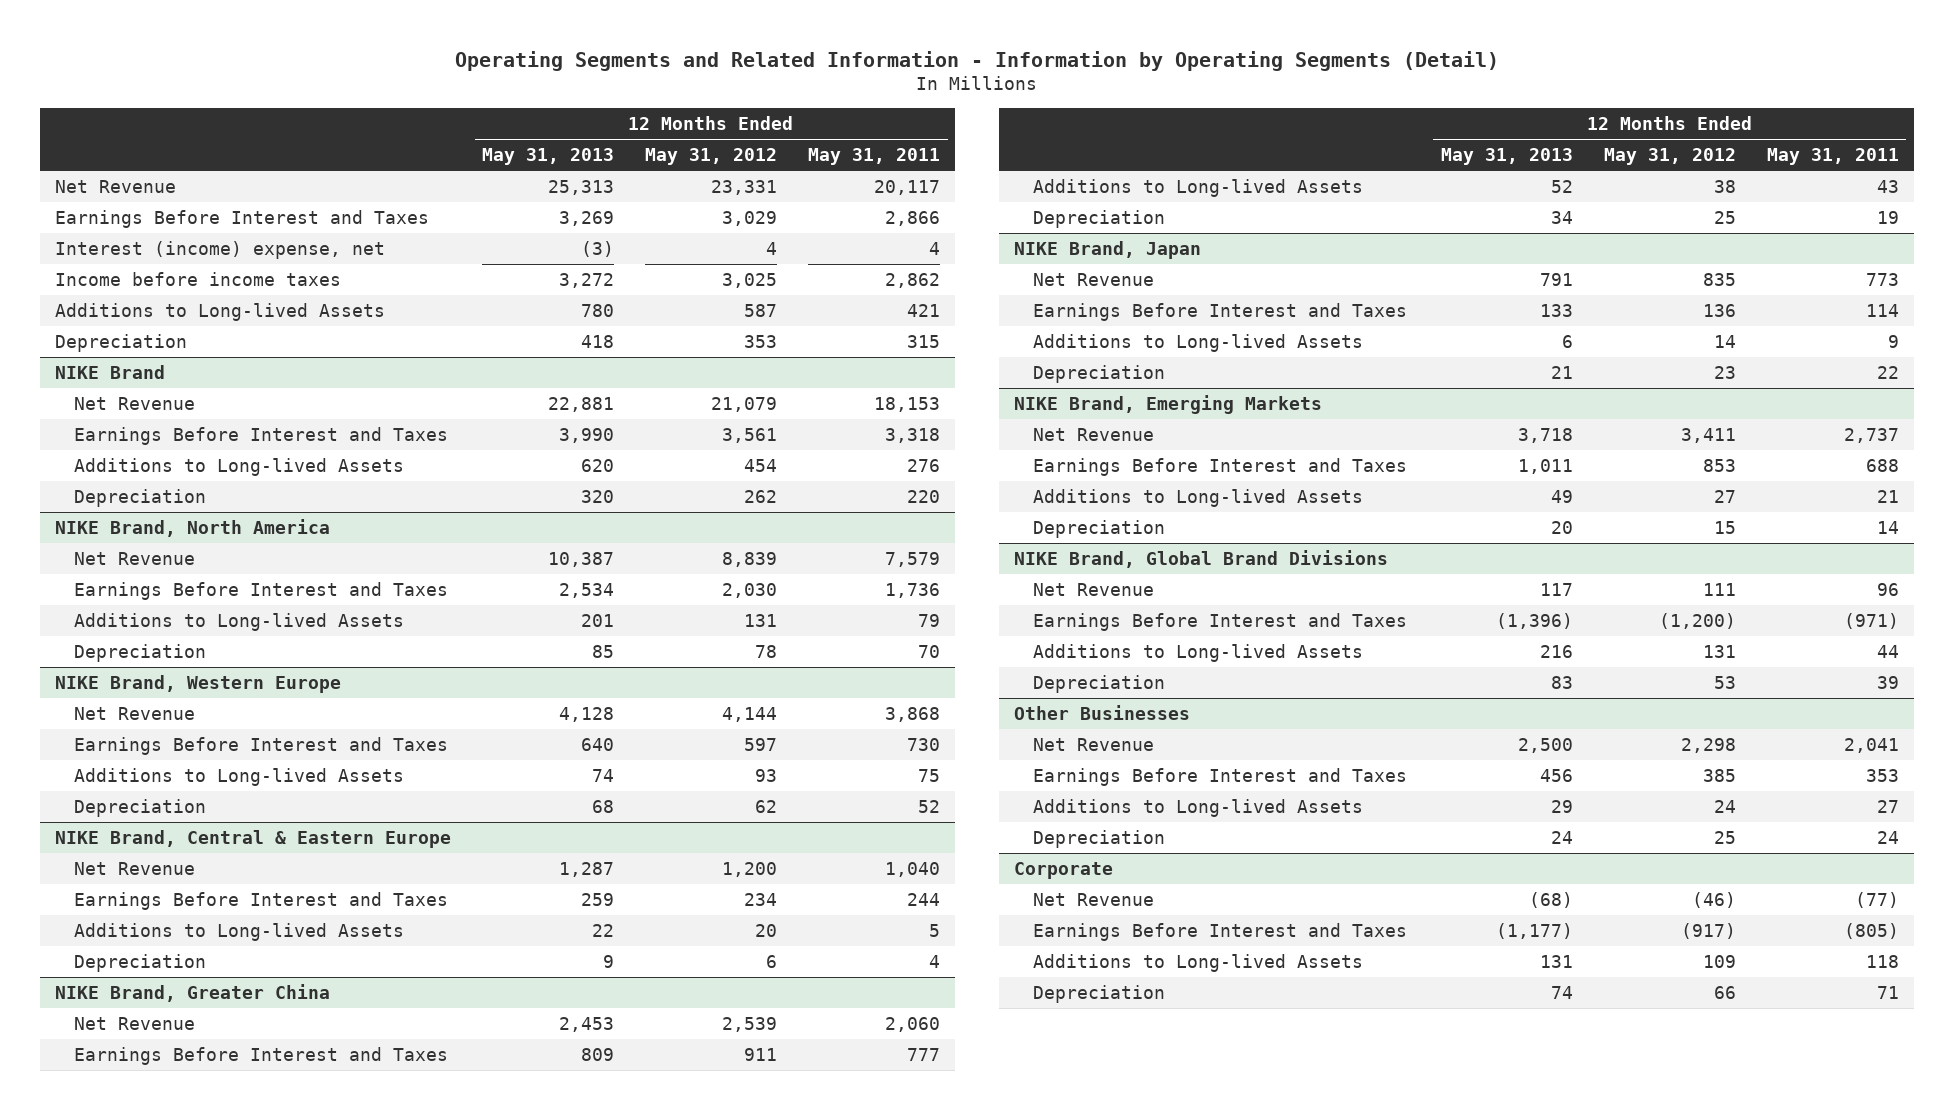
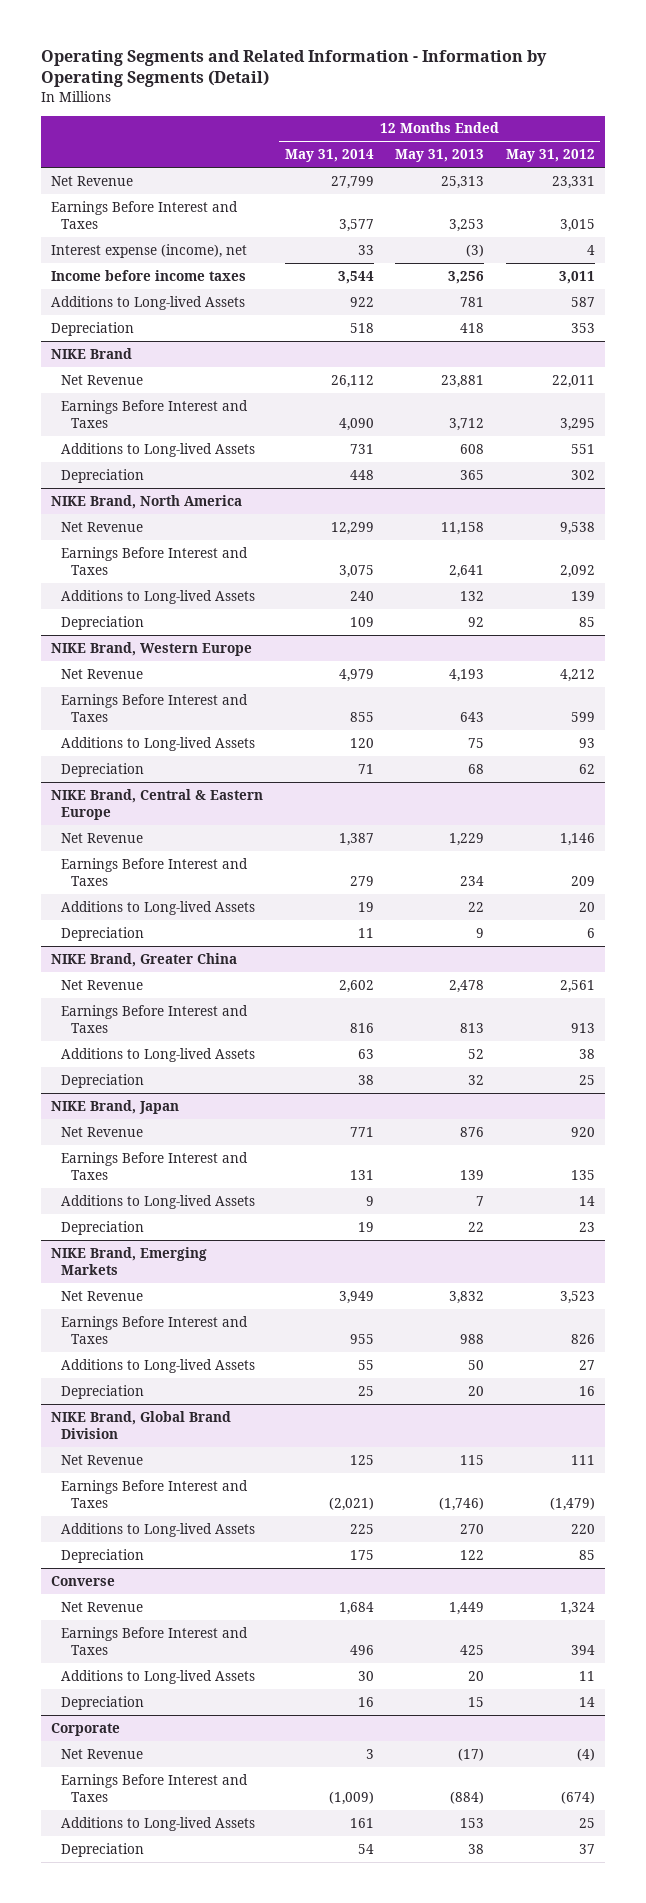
[807,148,940,166] May 31, 2011 -> none
none -> [284,149,374,163] May 31, 2014
[559,210,615,226] 3,269 -> [449,219,485,233] 3,253
[722,210,778,226] 3,029 -> [559,219,595,233] 3,015
[55,240,386,259] Interest (income) expense, net -> [51,243,248,258] Interest expense (income), net
[559,272,615,288] 3,272 -> [448,270,485,284] 3,256
[722,272,778,288] 3,025 -> [558,270,595,284] 3,011
[581,303,615,317] 780 -> [460,296,485,307] 781
[548,396,615,412] 22,881 -> [441,374,485,388] 23,881
[711,396,778,412] 21,079 -> [551,374,595,388] 22,011
[559,427,615,443] 3,990 -> [449,418,485,432] 3,712
[722,427,778,443] 3,561 -> [559,418,595,432] 3,295
[581,458,615,472] 620 -> [460,443,485,454] 608
[744,458,778,472] 454 -> [570,443,595,454] 551
[581,489,615,503] 320 -> [460,469,485,480] 365
[744,489,778,503] 262 -> [570,469,595,480] 302
[548,551,615,567] 10,387 -> [441,521,485,535] 11,158
[722,551,778,567] 8,839 -> [559,521,595,535] 9,538
[559,582,615,598] 2,534 -> [449,565,485,579] 2,641
[722,582,778,598] 2,030 -> [559,565,595,579] 2,092
[581,613,615,627] 201 -> [460,590,485,601] 132
[744,613,778,627] 131 -> [570,590,595,601] 139
[592,644,615,658] 85 -> [468,616,485,627] 92
[755,644,778,658] 78 -> [578,616,595,627] 85
[559,706,615,722] 4,128 -> [449,668,485,682] 4,193
[722,706,778,722] 4,144 -> [559,668,595,682] 4,212
[581,737,615,751] 640 -> [460,712,485,723] 643
[744,737,778,751] 597 -> [570,712,595,723] 599
[592,768,615,782] 74 -> [468,737,485,748] 75
[559,861,615,877] 1,287 -> [449,832,485,846] 1,229
[722,861,778,877] 1,200 -> [559,832,595,846] 1,146
[581,892,615,906] 259 -> [460,876,485,887] 234
[744,892,778,906] 234 -> [570,876,595,887] 209
[559,1016,615,1032] 2,453 -> [449,979,485,993] 2,478
[722,1016,778,1032] 2,539 -> [559,979,595,993] 2,561
[581,1047,615,1061] 809 -> [460,1023,485,1034] 813
[744,1047,778,1061] 911 -> [570,1023,595,1034] 913
[1550,210,1573,224] 34 -> [468,1074,485,1085] 32
[1539,272,1573,286] 791 -> [460,1126,485,1137] 876
[1702,272,1736,286] 835 -> [570,1126,595,1137] 920
[1539,303,1573,317] 133 -> [460,1170,485,1181] 139
[1702,303,1736,317] 136 -> [570,1170,595,1181] 135
[1561,334,1573,348] 6 -> [476,1195,485,1206] 7
[1550,365,1573,379] 21 -> [468,1221,485,1232] 22
[1014,704,1191,720] Other Businesses -> none
[1517,427,1573,443] 3,718 -> [449,1290,485,1304] 3,832
[1680,427,1736,443] 3,411 -> [559,1290,595,1304] 3,523
[1517,458,1573,474] 1,011 -> [460,1334,485,1345] 988
[1702,458,1736,472] 853 -> [570,1334,595,1345] 826
[1550,489,1573,503] 49 -> [468,1359,485,1370] 50
[1713,520,1736,534] 15 -> [578,1385,595,1396] 16
[1014,549,1389,568] NIKE Brand, Global Brand Divisions -> [51,1410,232,1440] NIKE Brand, Global Brand Division
[1539,582,1573,596] 117 -> [460,1454,485,1465] 115
[1495,612,1573,629] (1,396) -> [439,1497,485,1512] (1,746)
[1658,612,1736,629] (1,200) -> [549,1497,595,1512] (1,479)
[1539,644,1573,658] 216 -> [460,1523,485,1534] 270
[1702,644,1736,658] 131 -> [570,1523,595,1534] 220
[1550,675,1573,689] 83 -> [460,1549,485,1560] 122
[1713,675,1736,689] 53 -> [578,1549,595,1560] 85
none -> [51,1575,116,1586] Converse
[1517,737,1573,753] 2,500 -> [449,1601,485,1615] 1,449
[1680,737,1736,753] 2,298 -> [559,1601,595,1615] 1,324
[1539,768,1573,782] 456 -> [460,1645,485,1656] 425
[1702,768,1736,782] 385 -> [570,1645,595,1656] 394
[1550,799,1573,813] 29 -> [468,1670,485,1681] 20
[1713,799,1736,813] 24 -> [578,1670,595,1681] 11
[1550,830,1573,844] 24 -> [468,1696,485,1707] 15
[1713,830,1736,844] 25 -> [578,1696,595,1707] 14
[1528,891,1573,908] (68) -> [458,1747,485,1761] (17)
[1691,891,1736,908] (46) -> [576,1747,595,1761] (4)
[1495,922,1573,939] (1,177) -> [450,1791,485,1805] (884)
[1680,922,1736,939] (917) -> [560,1791,595,1805] (674)
[1539,954,1573,968] 131 -> [460,1817,485,1828] 153
[1702,954,1736,968] 109 -> [578,1817,595,1828] 25
[1550,985,1573,999] 74 -> [468,1843,485,1854] 38
[1713,985,1736,999] 66 -> [578,1843,595,1854] 37

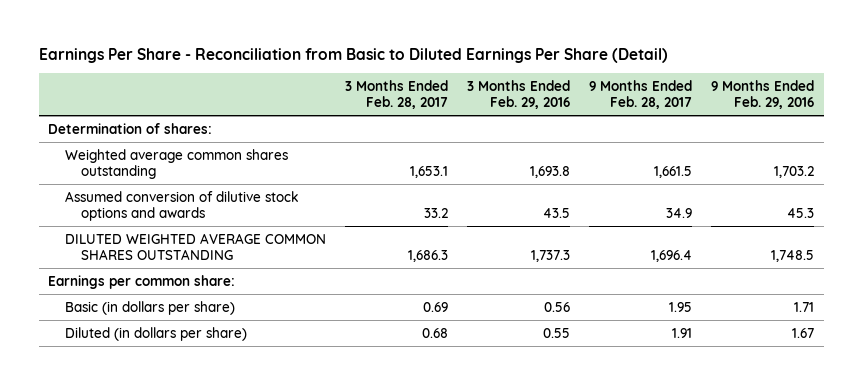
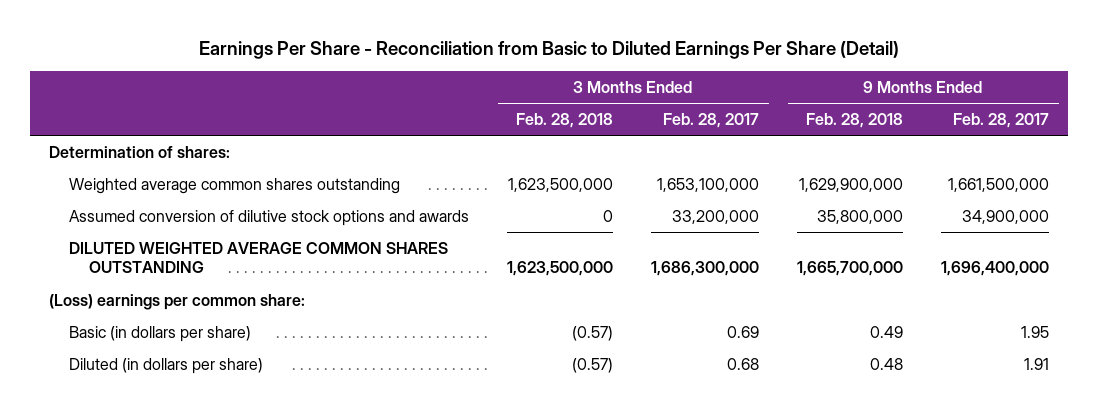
[467,79,571,109] 3 Months Ended Feb. 29, 2016 -> none
[711,79,815,109] 9 Months Ended Feb. 29, 2016 -> none
none -> [516,113,614,129] Feb. 28, 2018
none -> [806,113,904,129] Feb. 28, 2018
[409,166,448,179] 1,653.1 -> [657,177,760,192] 1,653,100,000
[654,166,693,179] 1,661.5 -> [948,177,1050,192] 1,661,500,000
[423,208,448,219] 33.2 -> [672,209,760,224] 33,200,000
[666,208,693,219] 34.9 -> [962,209,1050,224] 34,900,000
[407,250,448,263] 1,686.3 -> [651,261,760,277] 1,686,300,000
[651,250,693,263] 1,696.4 -> [941,261,1050,277] 1,696,400,000
[48,274,236,289] Earnings per common share: -> [49,293,306,310] (Loss) earnings per common share:

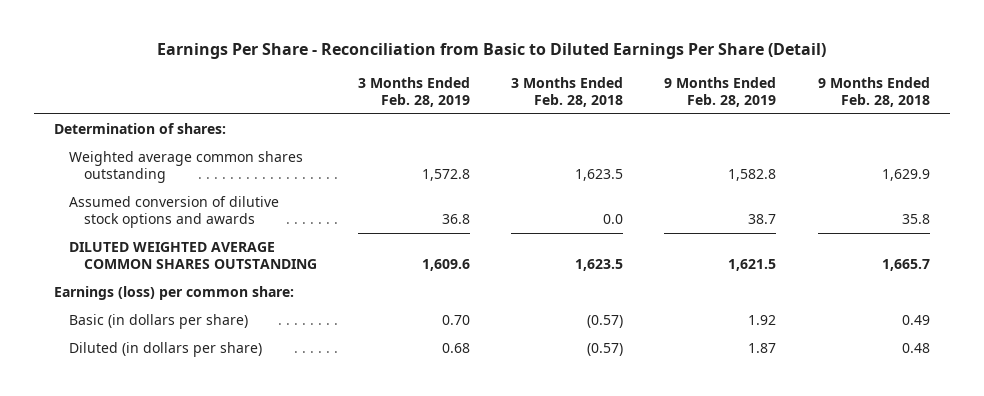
[663,113,760,129] Feb. 28, 2017 -> none
[953,113,1050,129] Feb. 28, 2017 -> none
none -> [358,76,471,107] 3 Months Ended Feb. 28, 2019
none -> [664,76,777,107] 9 Months Ended Feb. 28, 2019
[508,177,614,192] 1,623,500,000 -> [575,168,624,181] 1,623.5
[799,177,904,192] 1,629,900,000 -> [881,168,930,181] 1,629.9
[603,209,614,222] 0 -> [603,213,624,224] 0.0
[817,209,904,224] 35,800,000 -> [901,213,930,224] 35.8
[507,261,614,277] 1,623,500,000 -> [575,258,624,271] 1,623.5
[797,261,904,277] 1,665,700,000 -> [881,258,930,271] 1,665.7
[49,293,306,310] (Loss) earnings per common share: -> [54,285,295,300] Earnings (loss) per common share:

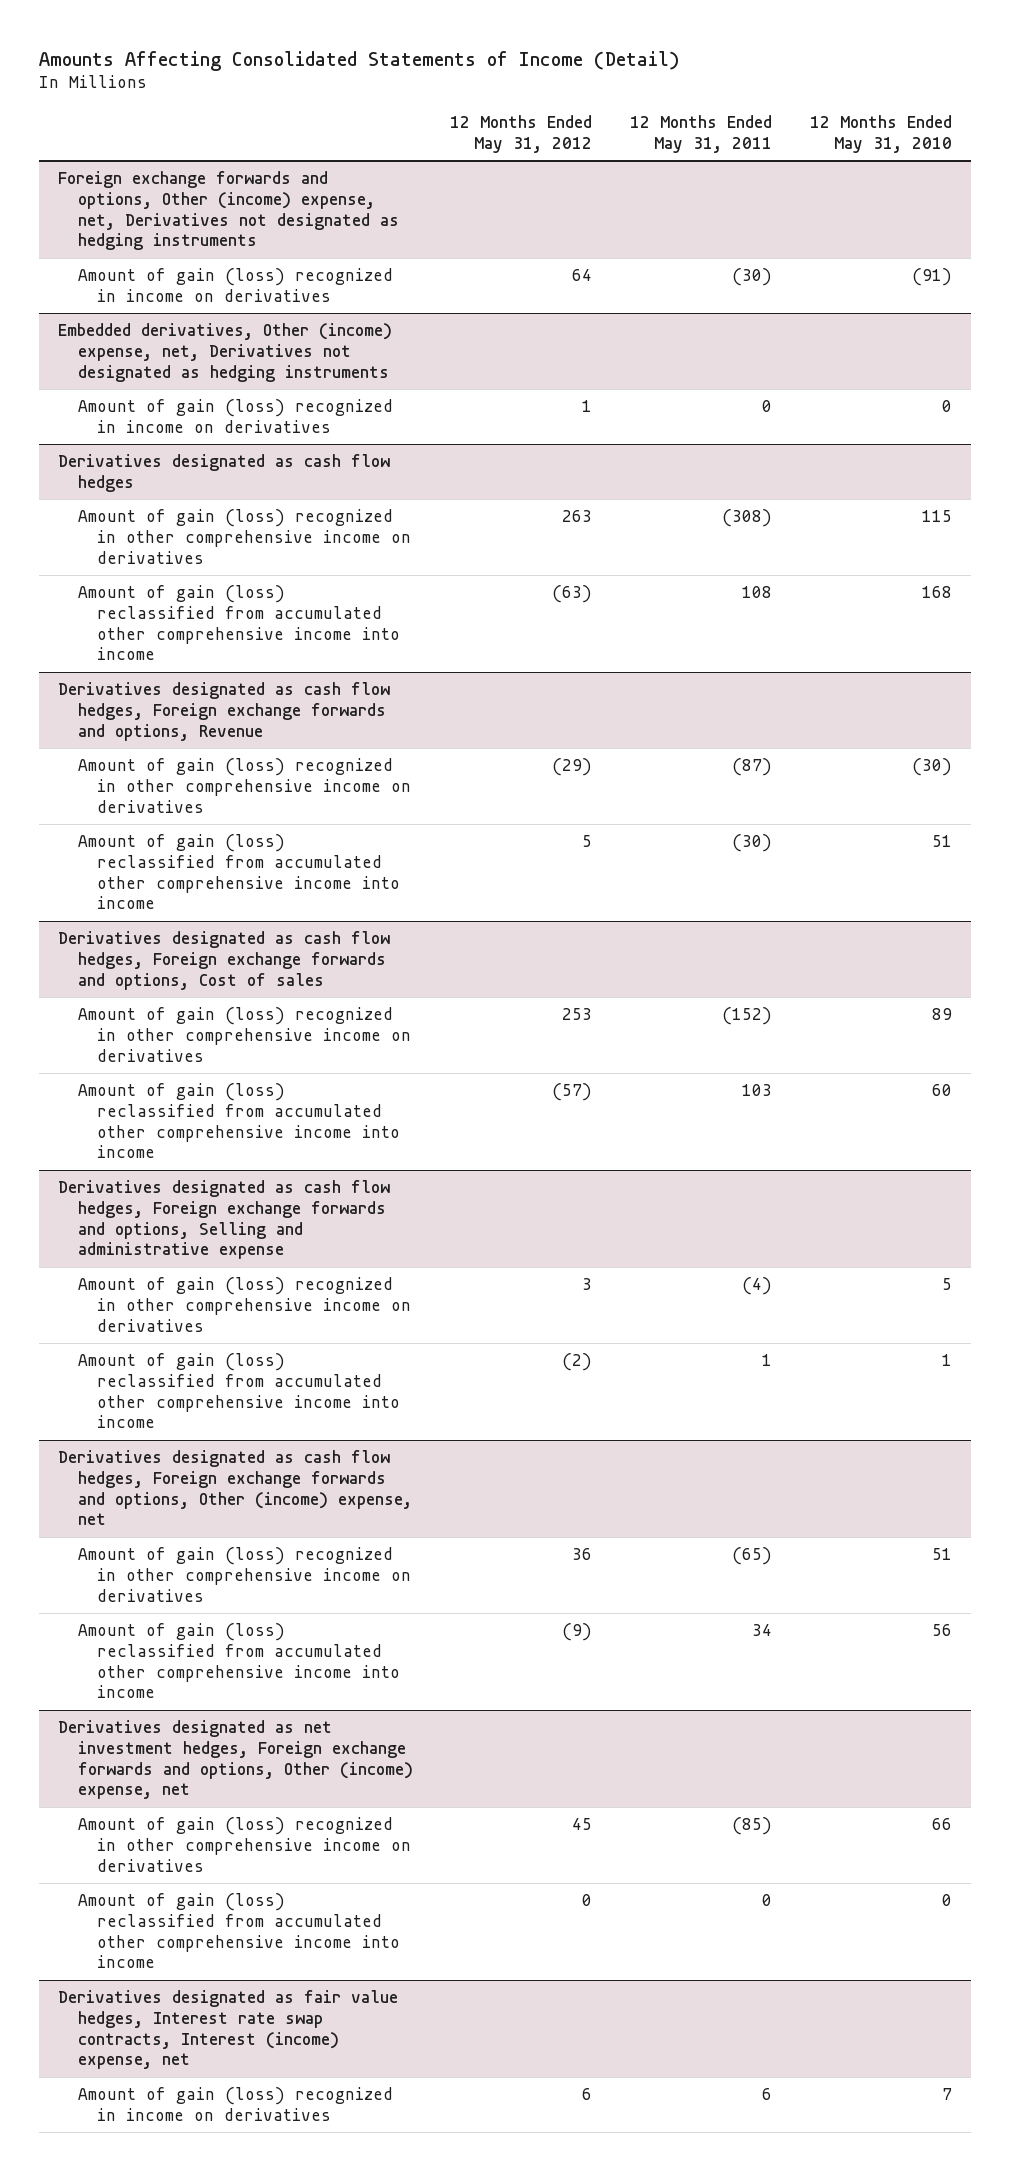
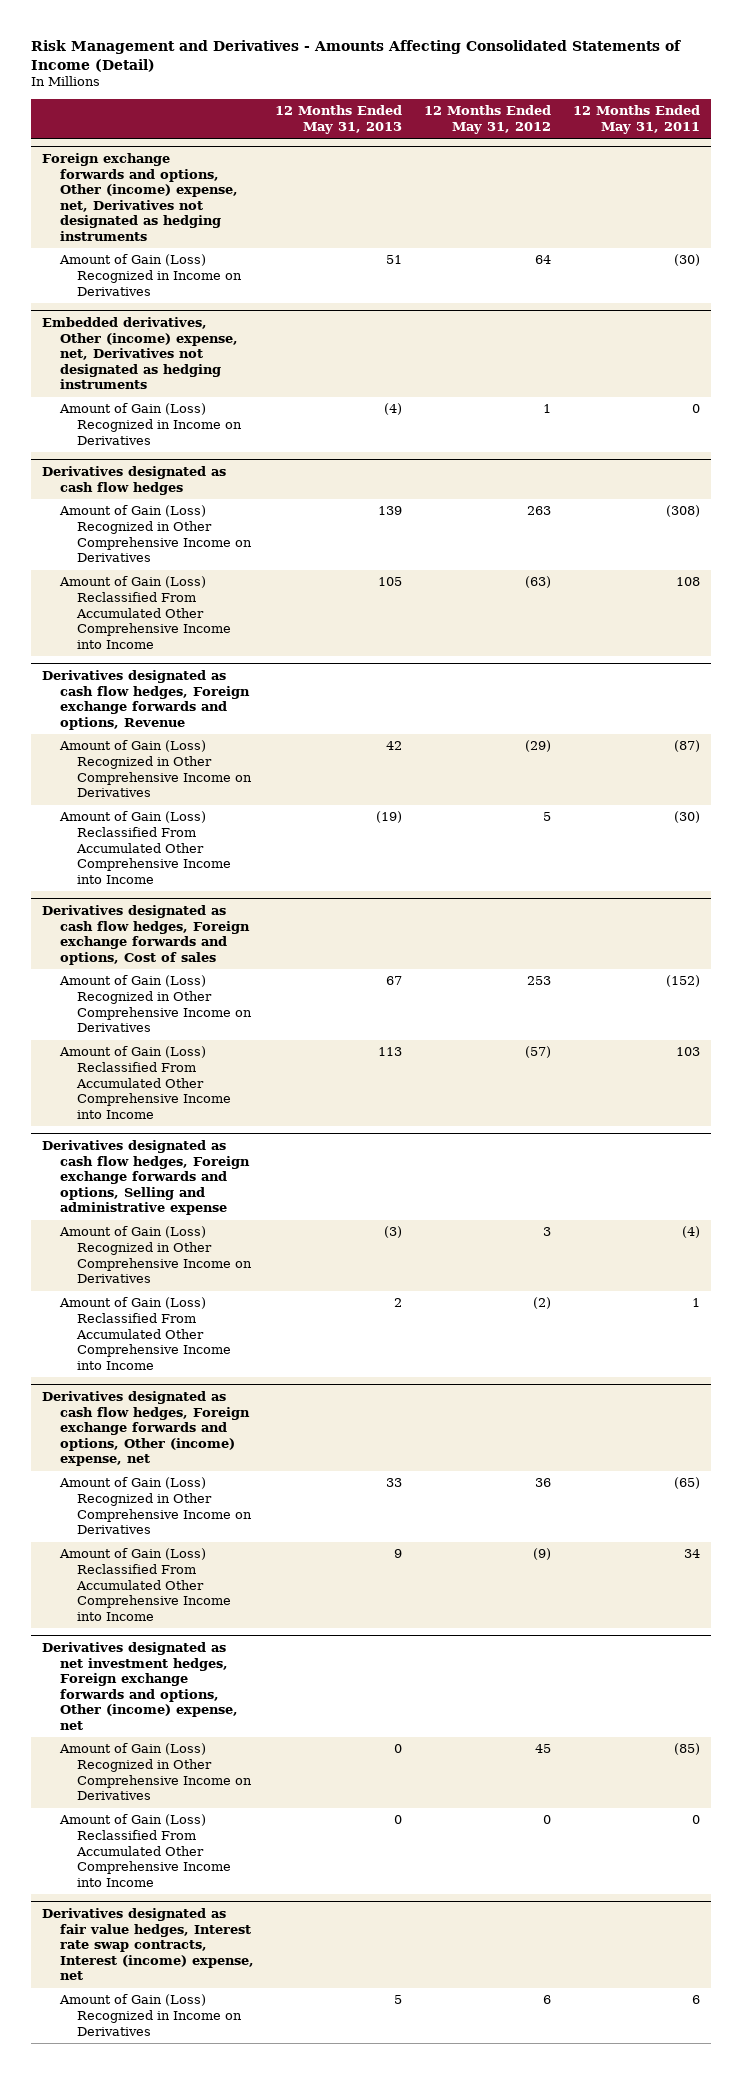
[39,50,681,71] Amounts Affecting Consolidated Statements of Income (Detail) -> [31,39,682,72] Risk Management and Derivatives - Amounts Affecting Consolidated Statements of Income (Detail)
[809,114,952,153] 12 Months Ended May 31, 2010 -> none
none -> [275,105,403,134] 12 Months Ended May 31, 2013
[77,267,393,302] Amount of gain (loss) recognized in income on derivatives -> [58,254,243,296] Amount of Gain (Loss) Recognized in Income on Derivatives
[77,398,393,433] Amount of gain (loss) recognized in income on derivatives -> [58,403,243,445] Amount of Gain (Loss) Recognized in Income on Derivatives
[77,508,412,564] Amount of gain (loss) recognized in other comprehensive income on derivatives -> [58,505,253,563] Amount of Gain (Loss) Recognized in Other Comprehensive Income on Derivatives
[77,584,401,661] Amount of gain (loss) reclassified from accumulated other comprehensive income into income -> [58,576,232,649] Amount of Gain (Loss) Reclassified From Accumulated Other Comprehensive Income into Income
[77,757,412,813] Amount of gain (loss) recognized in other comprehensive income on derivatives -> [58,740,253,798] Amount of Gain (Loss) Recognized in Other Comprehensive Income on Derivatives
[77,833,401,910] Amount of gain (loss) reclassified from accumulated other comprehensive income into income -> [58,811,232,884] Amount of Gain (Loss) Reclassified From Accumulated Other Comprehensive Income into Income
[77,1006,412,1062] Amount of gain (loss) recognized in other comprehensive income on derivatives -> [58,975,253,1033] Amount of Gain (Loss) Recognized in Other Comprehensive Income on Derivatives
[77,1082,401,1159] Amount of gain (loss) reclassified from accumulated other comprehensive income into income -> [58,1046,232,1119] Amount of Gain (Loss) Reclassified From Accumulated Other Comprehensive Income into Income
[77,1276,412,1332] Amount of gain (loss) recognized in other comprehensive income on derivatives -> [58,1226,253,1284] Amount of Gain (Loss) Recognized in Other Comprehensive Income on Derivatives
[77,1352,401,1429] Amount of gain (loss) reclassified from accumulated other comprehensive income into income -> [58,1297,232,1370] Amount of Gain (Loss) Reclassified From Accumulated Other Comprehensive Income into Income
[77,1546,412,1602] Amount of gain (loss) recognized in other comprehensive income on derivatives -> [58,1477,253,1535] Amount of Gain (Loss) Recognized in Other Comprehensive Income on Derivatives
[77,1622,401,1699] Amount of gain (loss) reclassified from accumulated other comprehensive income into income -> [58,1548,232,1621] Amount of Gain (Loss) Reclassified From Accumulated Other Comprehensive Income into Income
[77,1816,412,1872] Amount of gain (loss) recognized in other comprehensive income on derivatives -> [58,1743,253,1801] Amount of Gain (Loss) Recognized in Other Comprehensive Income on Derivatives
[77,1892,401,1969] Amount of gain (loss) reclassified from accumulated other comprehensive income into income -> [58,1814,232,1887] Amount of Gain (Loss) Reclassified From Accumulated Other Comprehensive Income into Income
[77,2086,393,2121] Amount of gain (loss) recognized in income on derivatives -> [58,1994,243,2036] Amount of Gain (Loss) Recognized in Income on Derivatives

